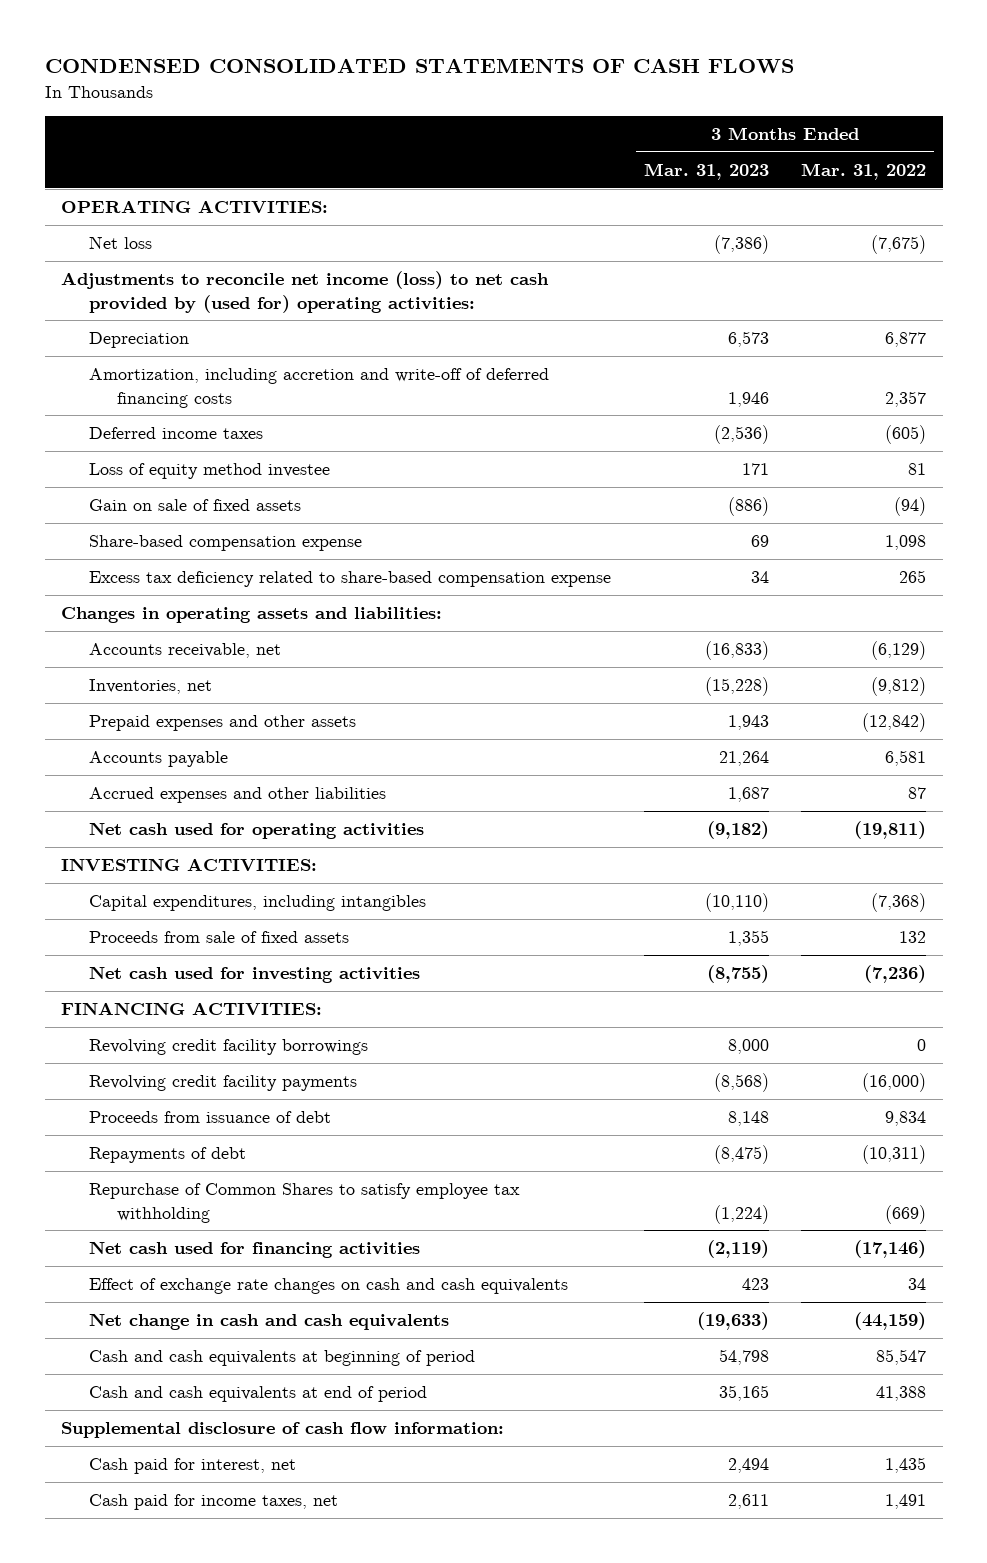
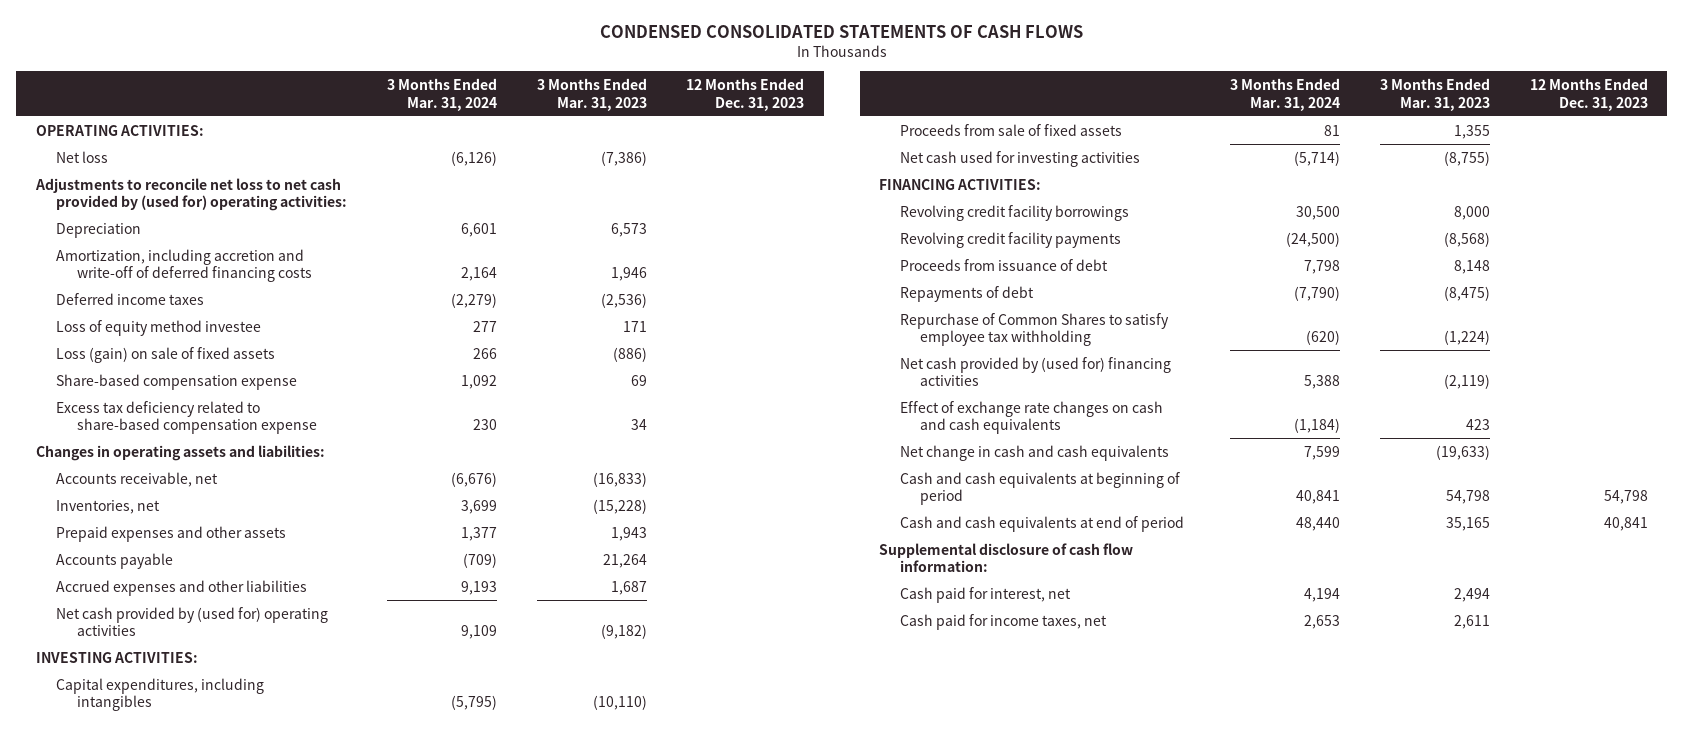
[801,163,927,181] Mar. 31, 2022 -> none
none -> [387,78,498,111] 3 Months Ended Mar. 31, 2024
none -> [686,78,805,111] 12 Months Ended Dec. 31, 2023
[61,271,550,313] Adjustments to reconcile net income (loss) to net cash provided by (used for) operating activities: -> [35,177,348,212] Adjustments to reconcile net loss to net cash provided by (used for) operating activities:
[89,499,302,512] Gain on sale of fixed assets -> [56,346,276,363] Loss (gain) on sale of fixed assets
[89,822,425,840] Net cash used for operating activities -> [56,606,329,637] Net cash provided by (used for) operating activities
[89,1241,421,1259] Net cash used for financing activities -> [899,356,1171,387] Net cash provided by (used for) financing activities

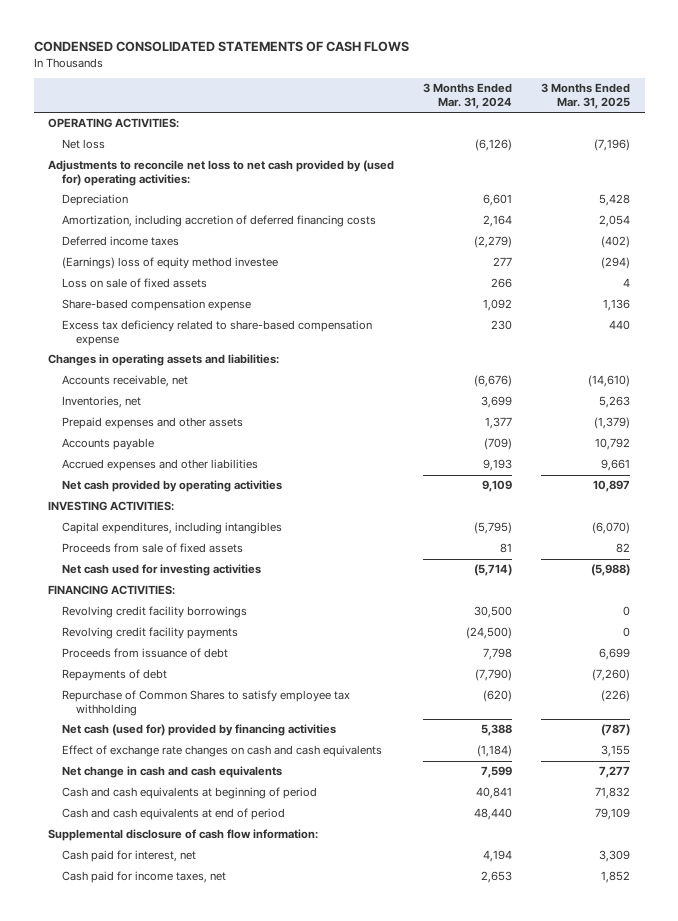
[536,78,647,111] 3 Months Ended Mar. 31, 2023 -> none
[686,78,805,111] 12 Months Ended Dec. 31, 2023 -> none
none -> [541,83,631,109] 3 Months Ended Mar. 31, 2025
[56,248,312,283] Amortization, including accretion and write-off of deferred financing costs -> [61,215,376,228] Amortization, including accretion of deferred financing costs
[56,319,262,336] Loss of equity method investee -> [61,257,278,270] (Earnings) loss of equity method investee
[56,346,276,363] Loss (gain) on sale of fixed assets -> [61,278,207,289] Loss on sale of fixed assets
[56,606,329,637] Net cash provided by (used for) operating activities -> [61,480,282,493] Net cash provided by operating activities
[899,356,1171,387] Net cash provided by (used for) financing activities -> [61,724,336,737] Net cash (used for) provided by financing activities

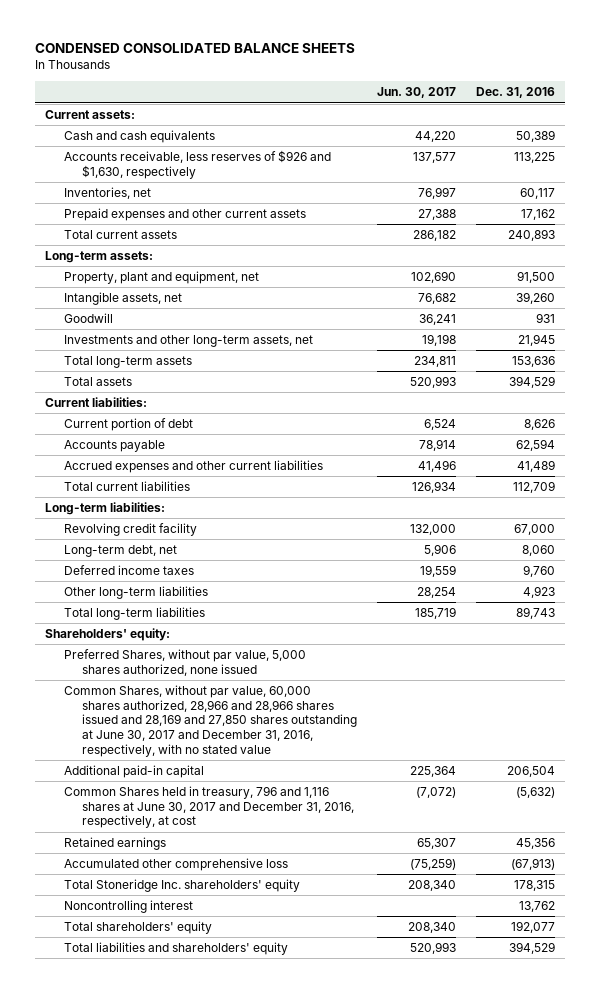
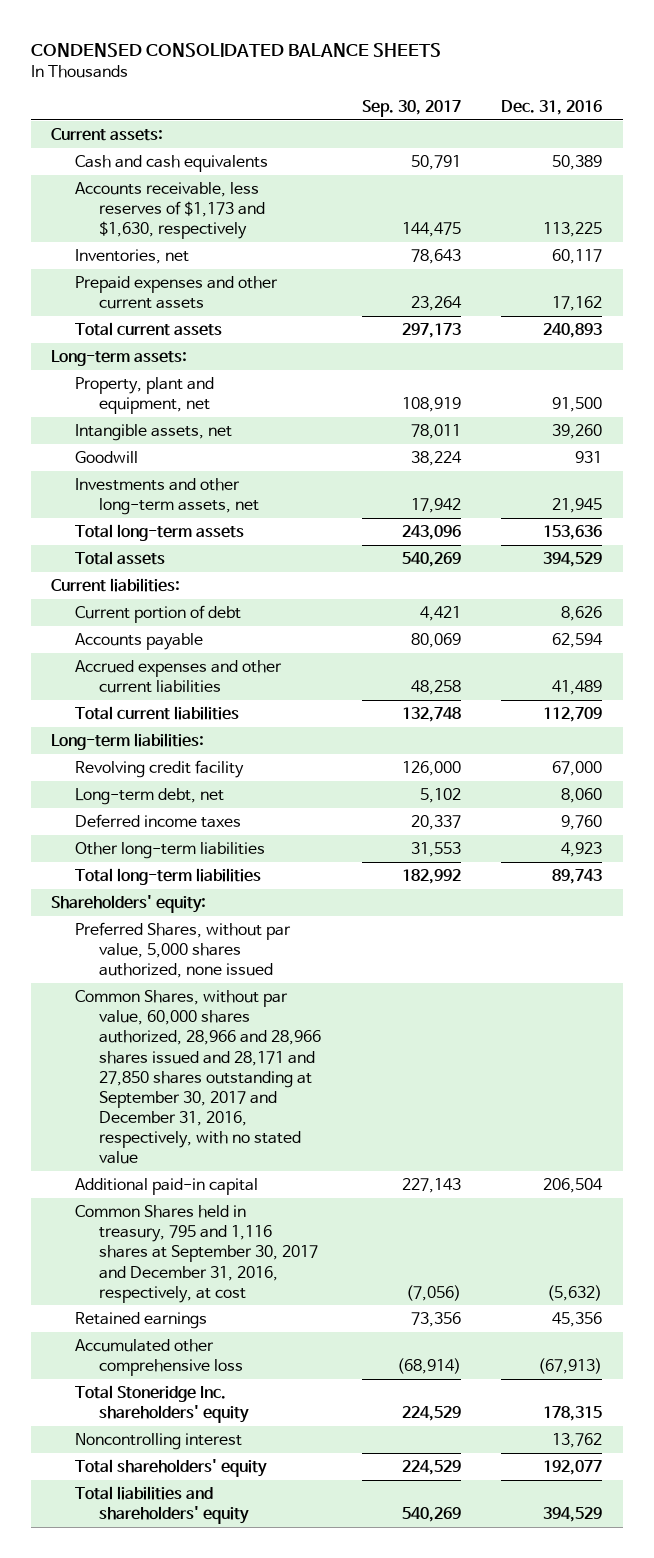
[377,87,457,99] Jun. 30, 2017 -> none
none -> [361,100,461,118] Sep. 30, 2017
[63,150,331,179] Accounts receivable, less reserves of $926 and $1,630, respectively -> [75,182,266,240] Accounts receivable, less reserves of $1,173 and $1,630, respectively
[63,685,358,757] Common Shares, without par value, 60,000 shares authorized, 28,966 and 28,966 shares issued and 28,169 and 27,850 shares outstanding at June 30, 2017 and December 31, 2016, respectively, with no stated value -> [75,990,322,1165] Common Shares, without par value, 60,000 shares authorized, 28,966 and 28,966 shares issued and 28,171 and 27,850 shares outstanding at September 30, 2017 and December 31, 2016, respectively, with no stated value
[63,786,355,829] Common Shares held in treasury, 796 and 1,116 shares at June 30, 2017 and December 31, 2016, respectively, at cost -> [75,1205,319,1303] Common Shares held in treasury, 795 and 1,116 shares at September 30, 2017 and December 31, 2016, respectively, at cost

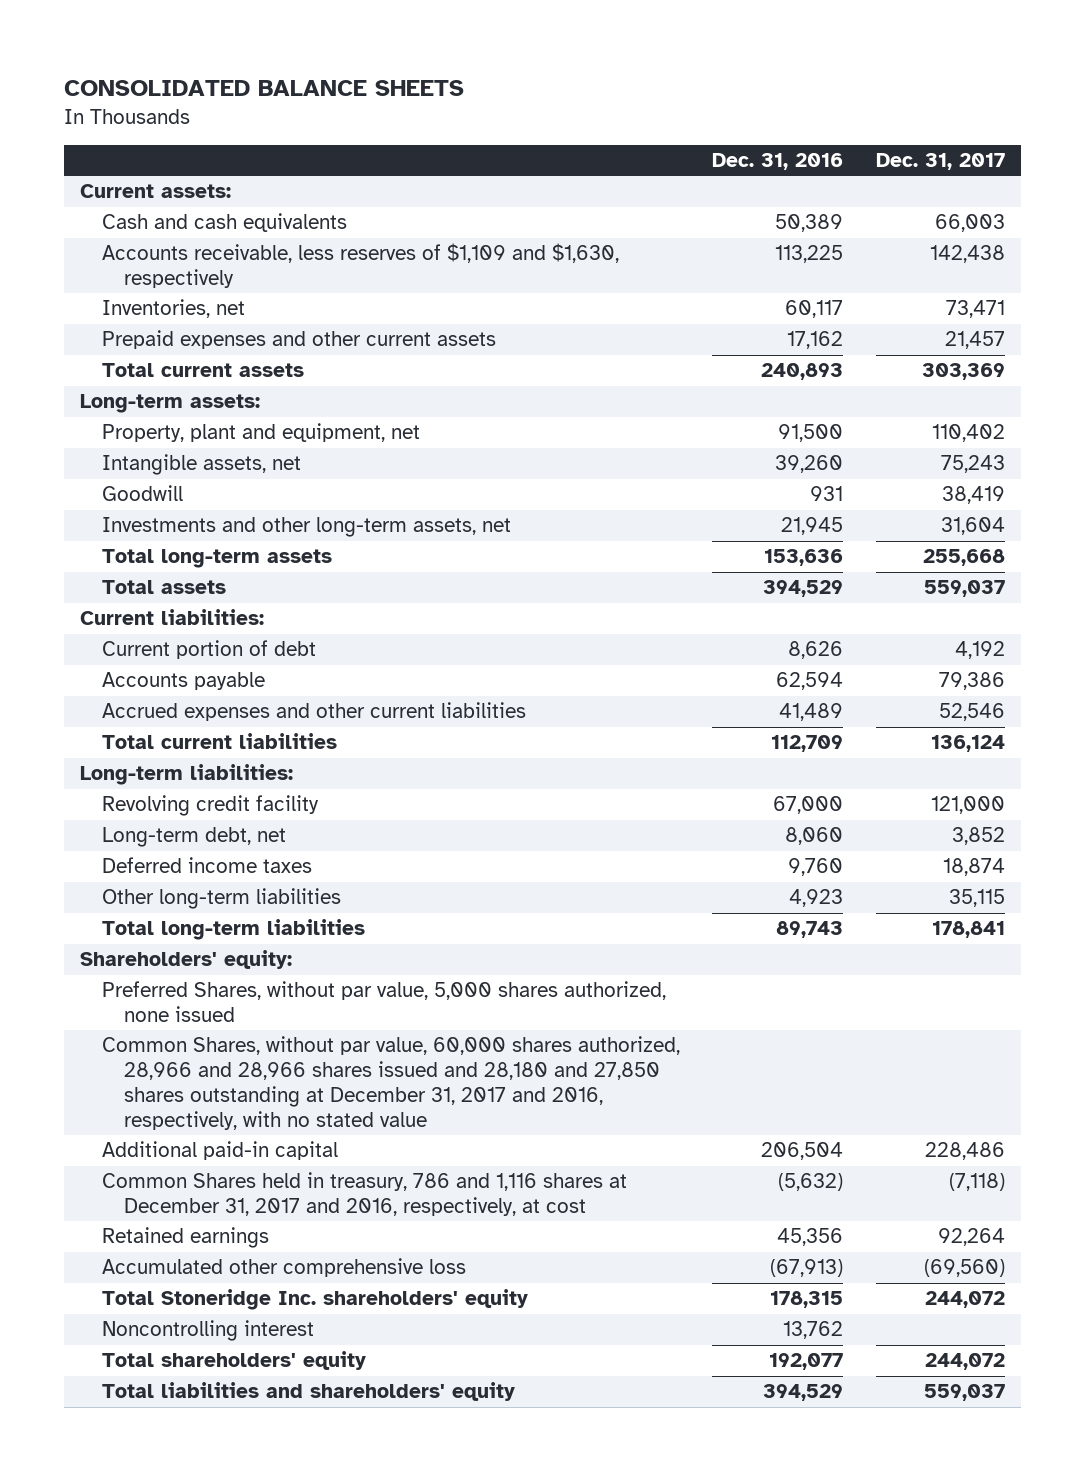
[31,42,442,57] CONDENSED CONSOLIDATED BALANCE SHEETS -> [64,80,465,97] CONSOLIDATED BALANCE SHEETS
[361,100,461,118] Sep. 30, 2017 -> none
none -> [875,153,1005,171] Dec. 31, 2017
[75,182,266,240] Accounts receivable, less reserves of $1,173 and $1,630, respectively -> [102,243,620,289] Accounts receivable, less reserves of $1,109 and $1,630, respectively
[75,990,322,1165] Common Shares, without par value, 60,000 shares authorized, 28,966 and 28,966 shares issued and 28,171 and 27,850 shares outstanding at September 30, 2017 and December 31, 2016, respectively, with no stated value -> [102,1036,681,1130] Common Shares, without par value, 60,000 shares authorized, 28,966 and 28,966 shares issued and 28,180 and 27,850 shares outstanding at December 31, 2017 and 2016, respectively, with no stated value
[75,1205,319,1303] Common Shares held in treasury, 795 and 1,116 shares at September 30, 2017 and December 31, 2016, respectively, at cost -> [102,1172,628,1217] Common Shares held in treasury, 786 and 1,116 shares at December 31, 2017 and 2016, respectively, at cost

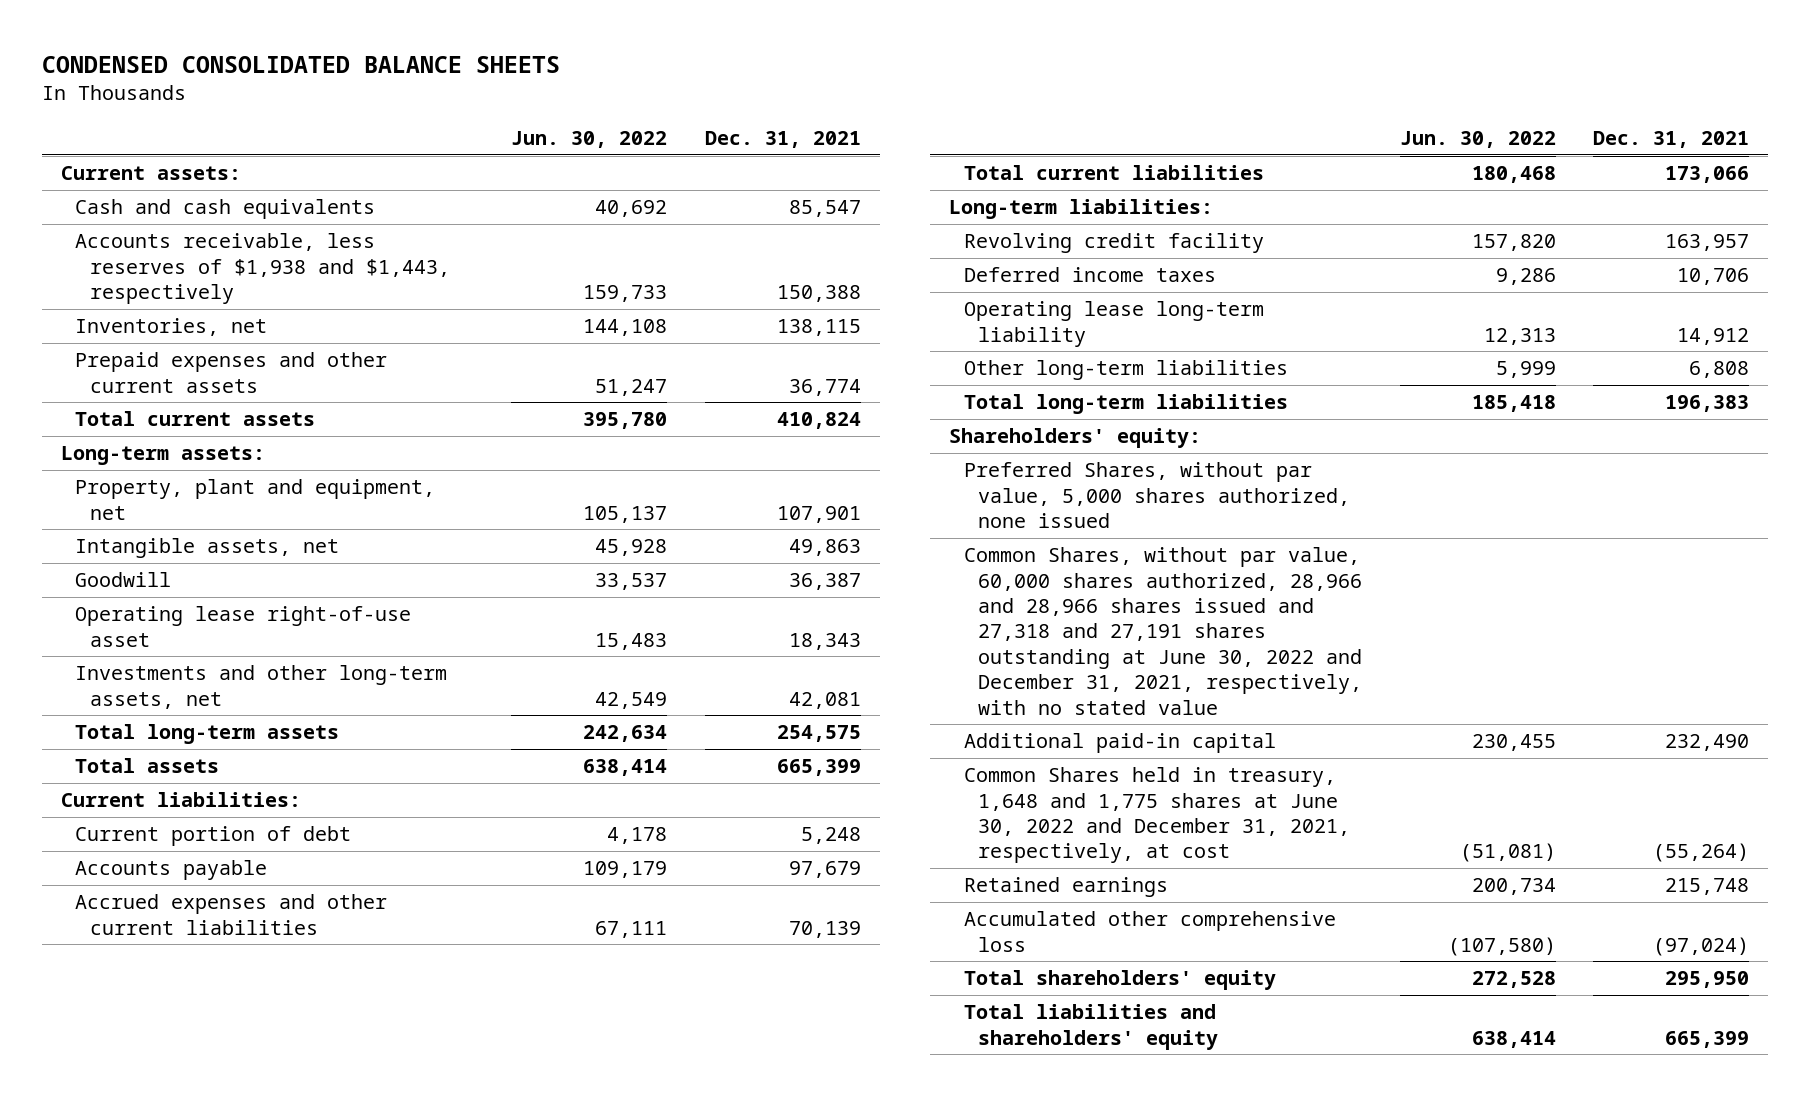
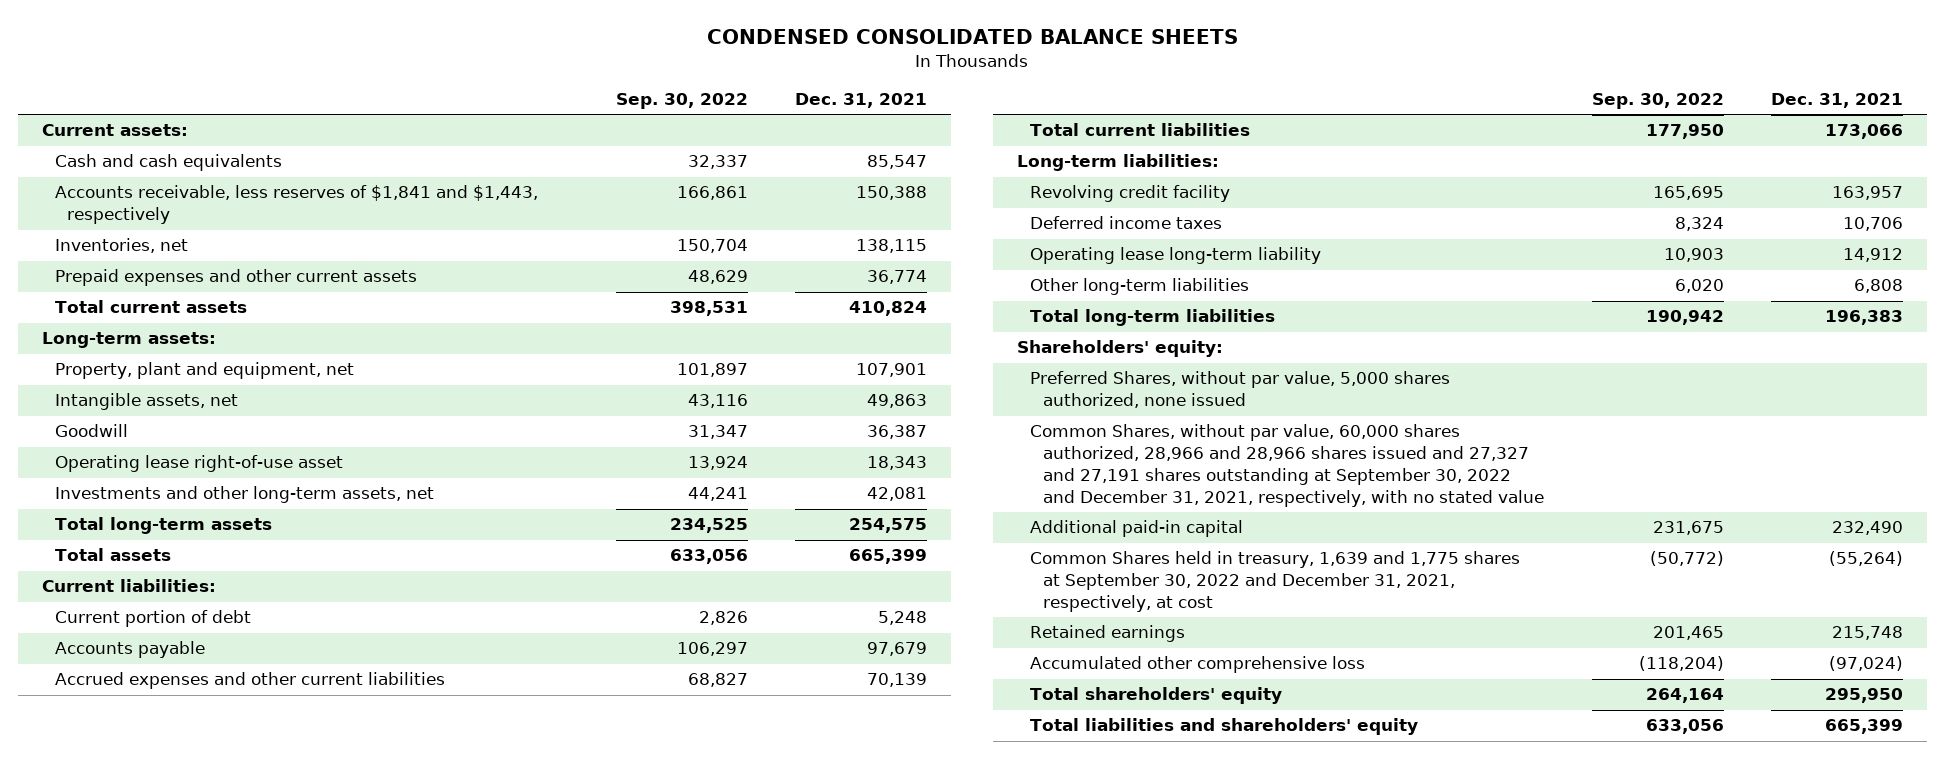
[511,130,668,148] Jun. 30, 2022 -> none
none -> [615,93,748,110] Sep. 30, 2022
[75,233,450,305] Accounts receivable, less reserves of $1,938 and $1,443, respectively -> [54,185,538,225] Accounts receivable, less reserves of $1,841 and $1,443, respectively
[963,547,1363,715] Common Shares, without par value, 60,000 shares authorized, 28,966 and 28,966 shares issued and 27,318 and 27,191 shares outstanding at June 30, 2022 and December 31, 2021, respectively, with no stated value -> [1030,424,1545,508] Common Shares, without par value, 60,000 shares authorized, 28,966 and 28,966 shares issued and 27,327 and 27,191 shares outstanding at September 30, 2022 and December 31, 2021, respectively, with no stated value
[963,767,1351,864] Common Shares held in treasury, 1,648 and 1,775 shares at June 30, 2022 and December 31, 2021, respectively, at cost -> [1030,551,1521,613] Common Shares held in treasury, 1,639 and 1,775 shares at September 30, 2022 and December 31, 2021, respectively, at cost

